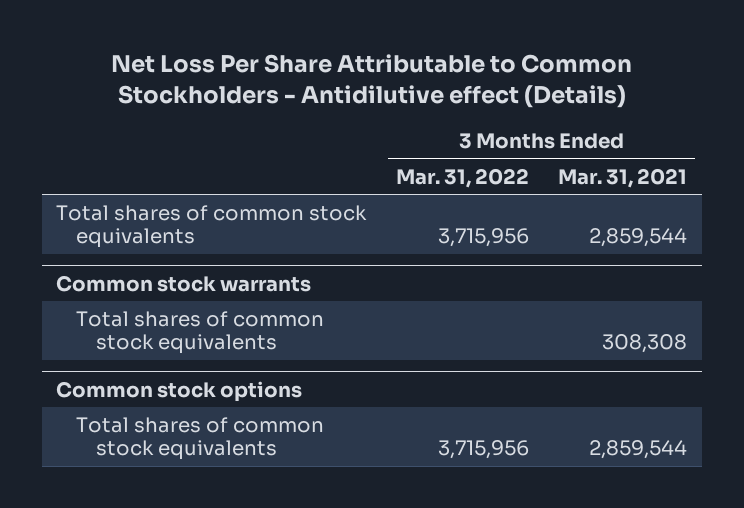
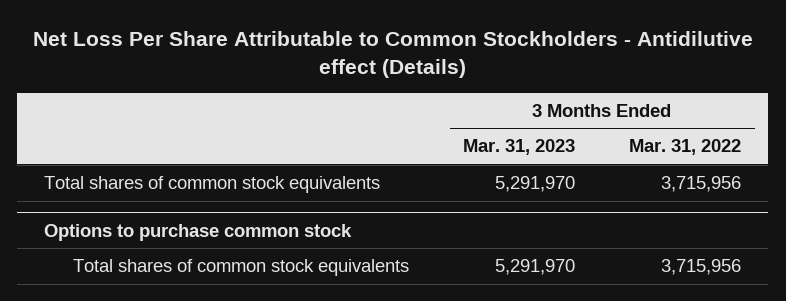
[558,167,688,188] Mar. 31, 2021 -> none
none -> [463,139,576,156] Mar. 31, 2023
[56,274,312,292] Common stock warrants -> none
[76,310,325,355] Total shares of common stock equivalents -> none
[56,380,303,402] Common stock options -> [44,223,353,241] Options to purchase common stock

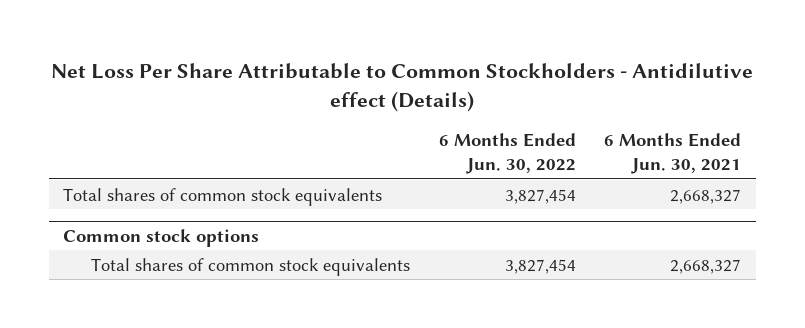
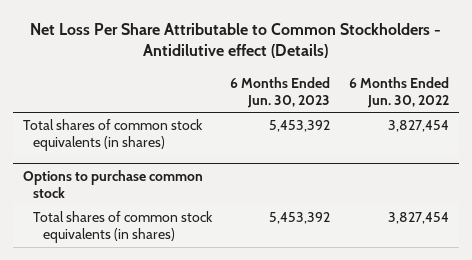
[604,133,742,175] 6 Months Ended Jun. 30, 2021 -> none
none -> [230,76,331,108] 6 Months Ended Jun. 30, 2023
[63,187,383,206] Total shares of common stock equivalents -> [22,119,203,152] Total shares of common stock equivalents (in shares)
[63,228,260,247] Common stock options -> [22,169,203,198] Options to purchase common stock
[90,257,410,276] Total shares of common stock equivalents -> [32,211,213,244] Total shares of common stock equivalents (in shares)

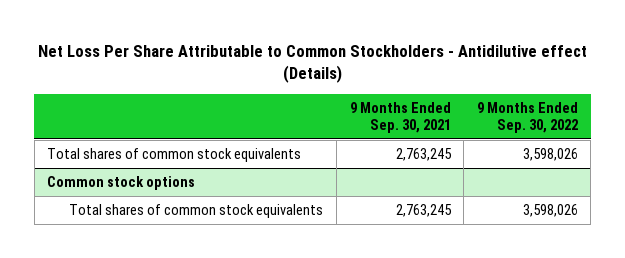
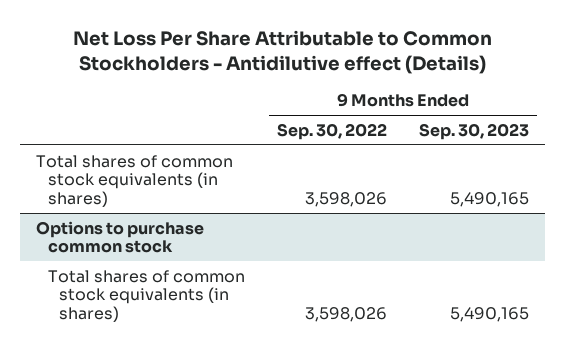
[349,101,451,134] 9 Months Ended Sep. 30, 2021 -> none
none -> [419,122,530,140] Sep. 30, 2023
[47,147,302,162] Total shares of common stock equivalents -> [36,154,234,207] Total shares of common stock equivalents (in shares)
[47,175,196,190] Common stock options -> [36,220,205,254] Options to purchase common stock
[69,203,324,218] Total shares of common stock equivalents -> [47,269,245,322] Total shares of common stock equivalents (in shares)

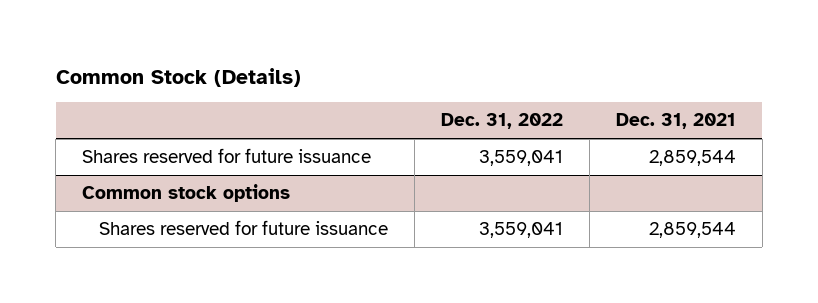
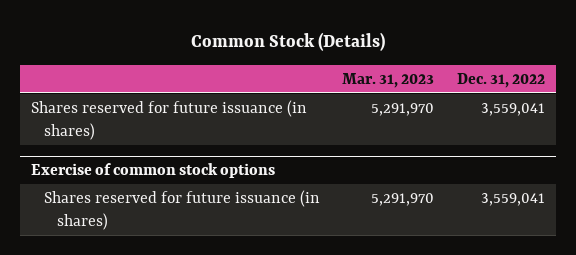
[615,113,736,130] Dec. 31, 2021 -> none
none -> [342,72,435,88] Mar. 31, 2023
[82,148,372,164] Shares reserved for future issuance -> [30,100,307,140] Shares reserved for future issuance (in shares)
[82,184,291,203] Common stock options -> [30,163,275,179] Exercise of common stock options
[99,220,389,236] Shares reserved for future issuance -> [43,190,320,230] Shares reserved for future issuance (in shares)

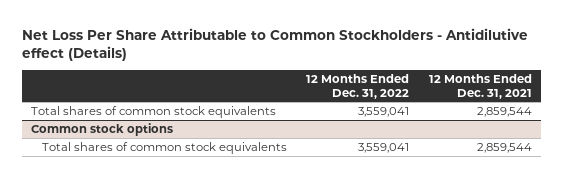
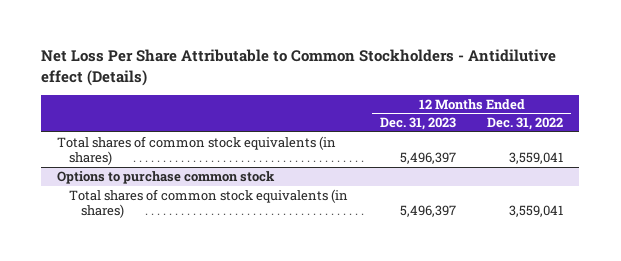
[428,73,532,99] 12 Months Ended Dec. 31, 2021 -> none
none -> [379,117,456,131] Dec. 31, 2023
[31,105,277,118] Total shares of common stock equivalents -> [57,136,337,166] Total shares of common stock equivalents (in shares)
[31,122,174,136] Common stock options -> [57,171,276,185] Options to purchase common stock
[41,141,287,154] Total shares of common stock equivalents -> [69,189,349,219] Total shares of common stock equivalents (in shares)

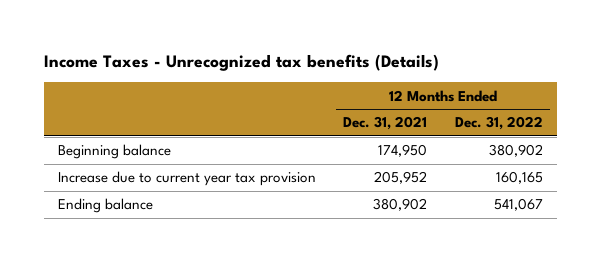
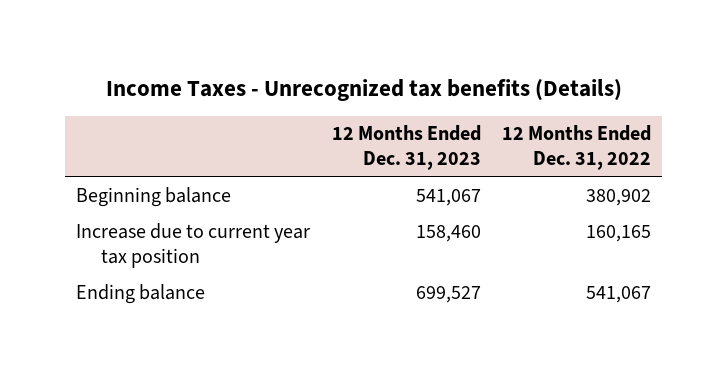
[343,116,428,131] Dec. 31, 2021 -> none
none -> [331,125,481,171] 12 Months Ended Dec. 31, 2023
[57,171,316,187] Increase due to current year tax provision -> [76,223,311,269] Increase due to current year tax position

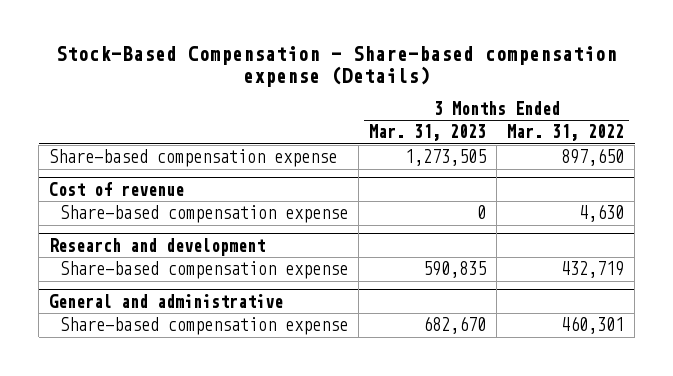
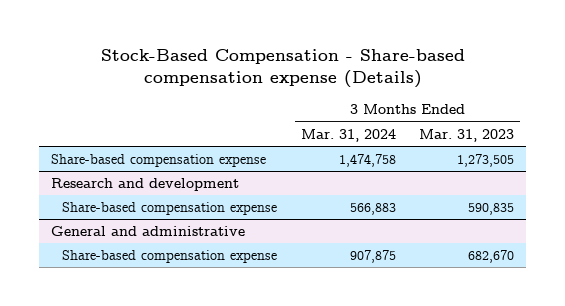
[507,124,625,142] Mar. 31, 2022 -> none
none -> [300,128,396,142] Mar. 31, 2024
[49,181,185,196] Cost of revenue -> none
[60,205,349,224] Share-based compensation expense -> none

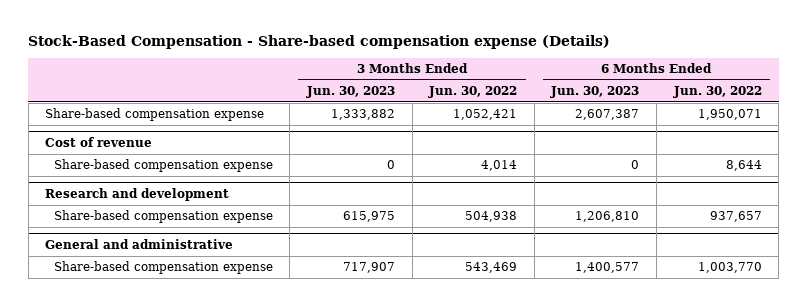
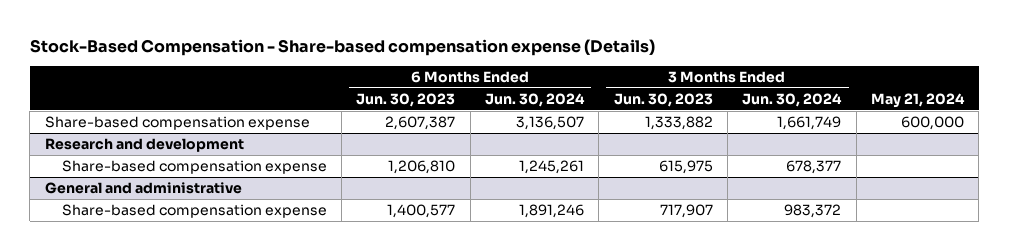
[428,85,518,98] Jun. 30, 2022 -> none
[672,85,762,98] Jun. 30, 2022 -> none
none -> [484,92,585,107] Jun. 30, 2024
none -> [742,92,843,107] Jun. 30, 2024
none -> [870,92,965,108] May 21, 2024
[45,137,153,148] Cost of revenue -> none
[53,159,273,173] Share-based compensation expense -> none

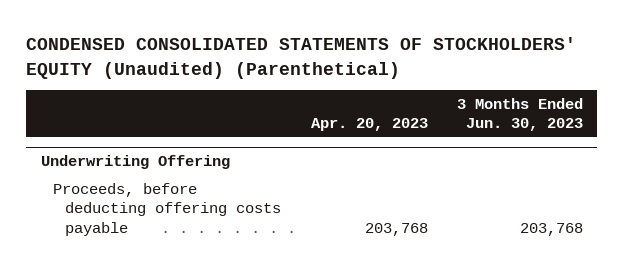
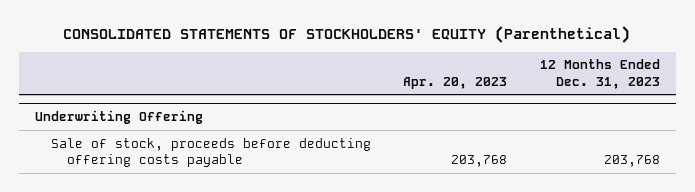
[26,37,577,79] CONDENSED CONSOLIDATED STATEMENTS OF STOCKHOLDERS' EQUITY (Unaudited) (Parenthetical) -> [63,25,631,43] CONSOLIDATED STATEMENTS OF STOCKHOLDERS' EQUITY (Parenthetical)
[456,97,583,132] 3 Months Ended Jun. 30, 2023 -> none
none -> [539,59,660,89] 12 Months Ended Dec. 31, 2023
[53,182,282,236] Proceeds, before deducting offering costs payable -> [50,137,371,168] Sale of stock, proceeds before deducting offering costs payable

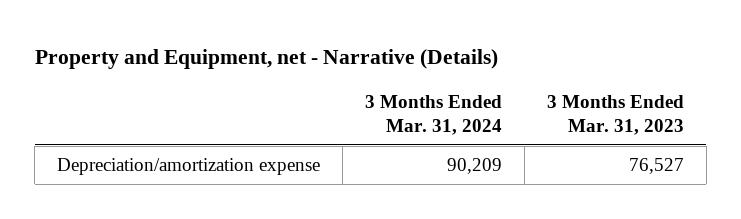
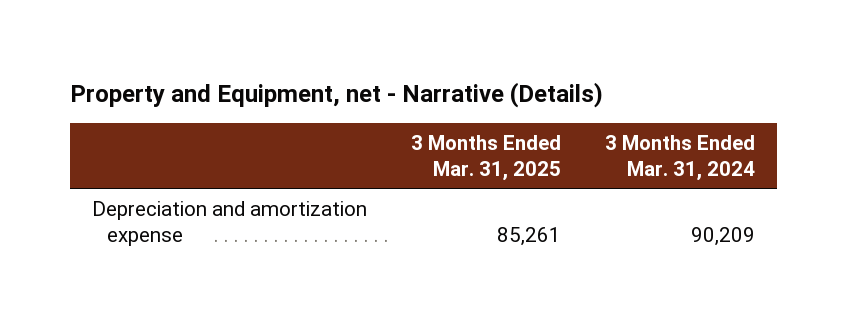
[546,94,684,135] 3 Months Ended Mar. 31, 2023 -> none
none -> [411,134,562,181] 3 Months Ended Mar. 31, 2025
[57,158,321,176] Depreciation/amortization expense -> [92,200,368,246] Depreciation and amortization expense

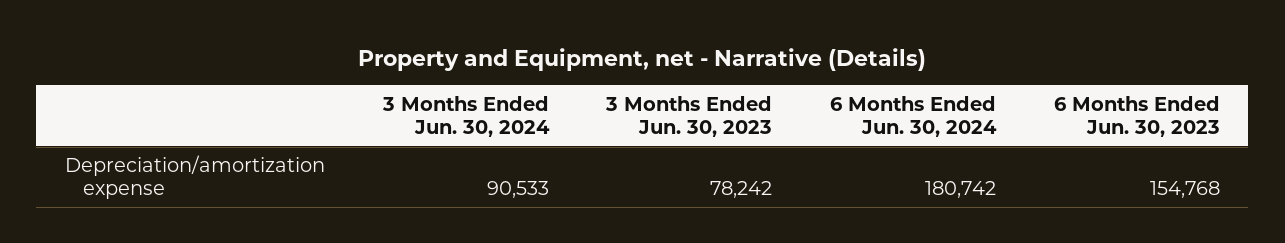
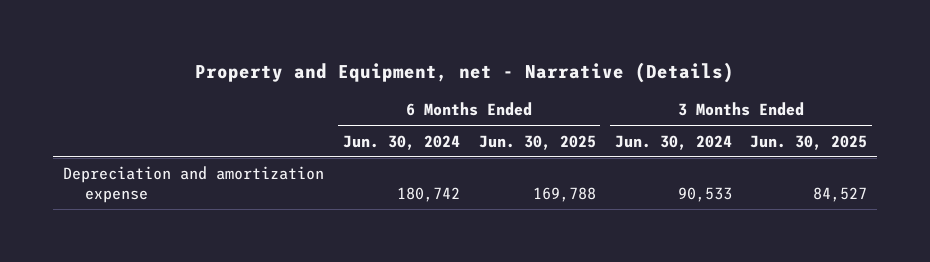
[605,95,773,137] 3 Months Ended Jun. 30, 2023 -> none
[1053,95,1220,137] 6 Months Ended Jun. 30, 2023 -> none
none -> [478,134,596,150] Jun. 30, 2025
none -> [750,134,868,150] Jun. 30, 2025
[65,155,326,200] Depreciation/amortization expense -> [62,166,324,203] Depreciation and amortization expense

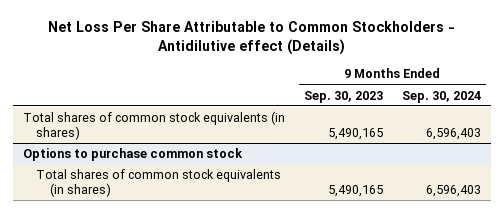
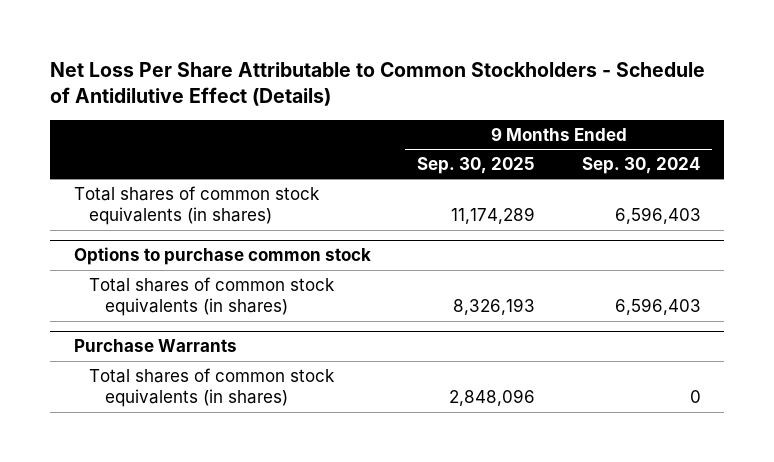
[47,20,455,56] Net Loss Per Share Attributable to Common Stockholders - Antidilutive effect (Details) -> [50,61,706,107] Net Loss Per Share Attributable to Common Stockholders - Schedule of Antidilutive Effect (Details)
[303,90,383,103] Sep. 30, 2023 -> none
none -> [417,156,536,174] Sep. 30, 2025
none -> [73,339,237,353] Purchase Warrants
none -> [89,367,336,408] Total shares of common stock equivalents (in shares)

